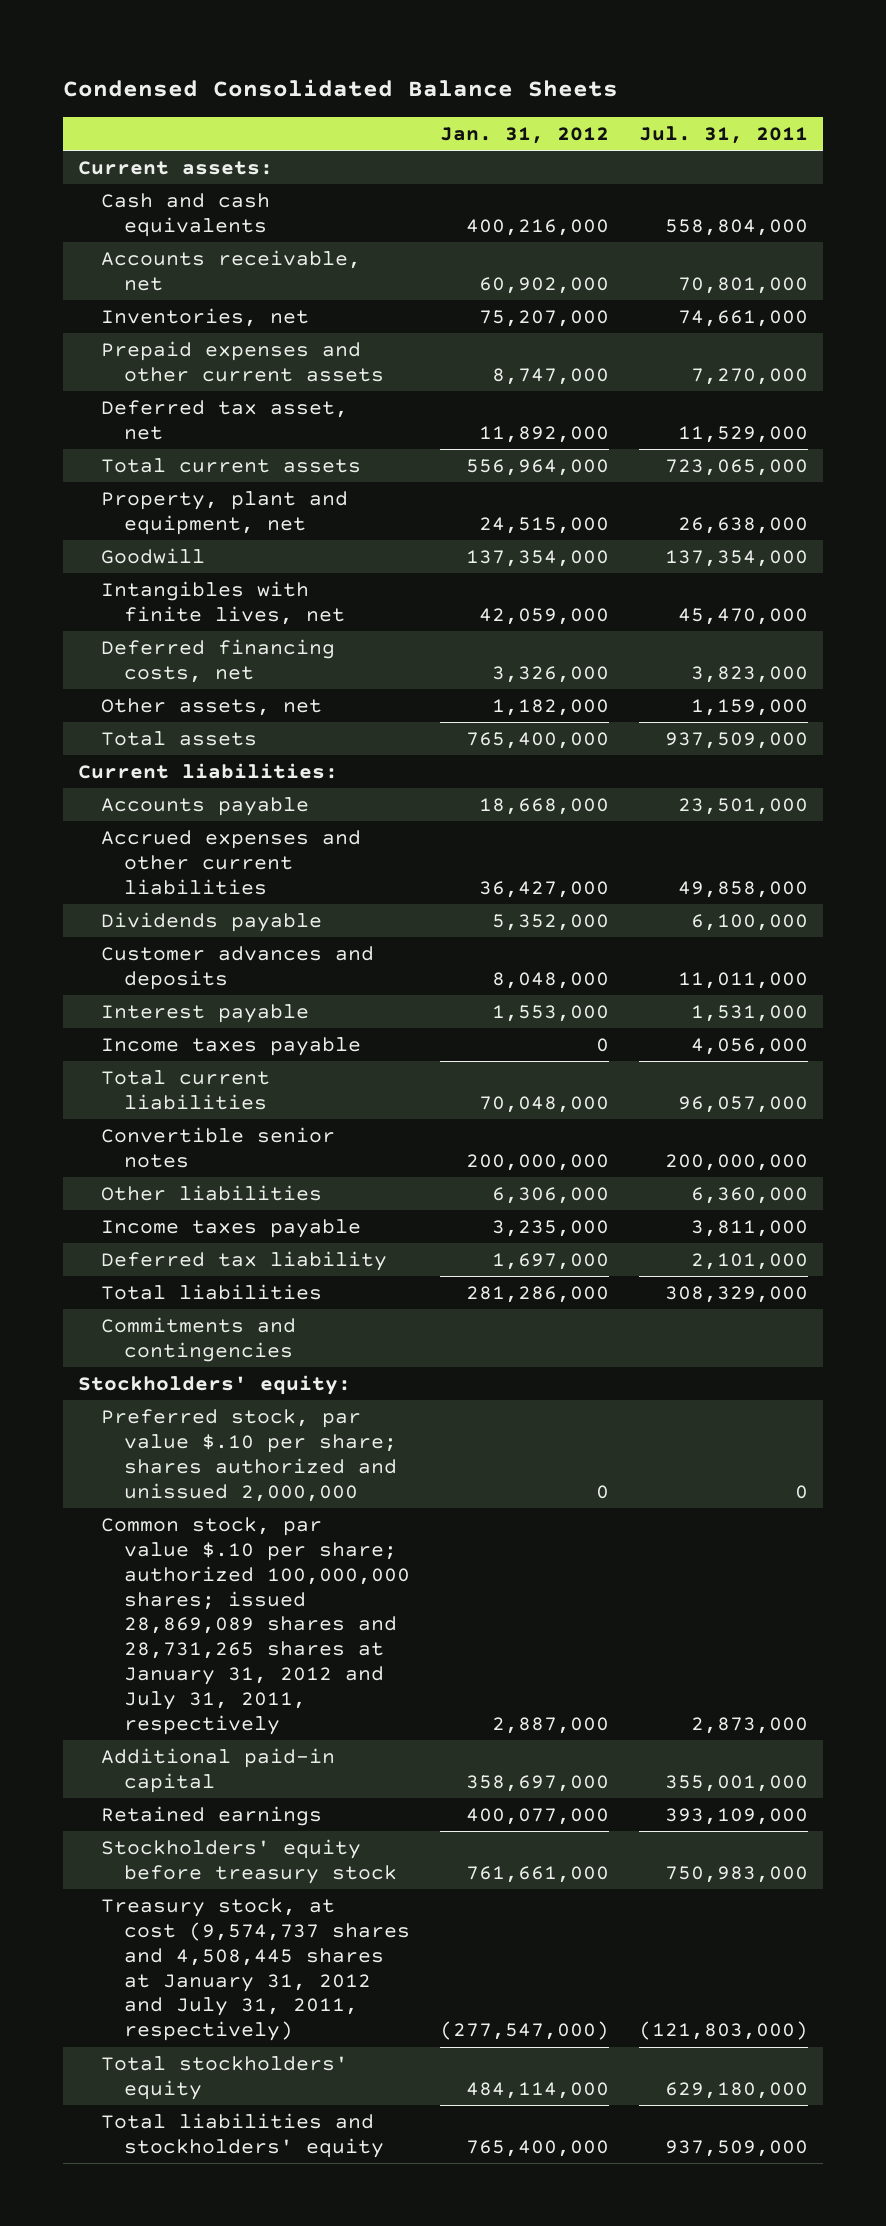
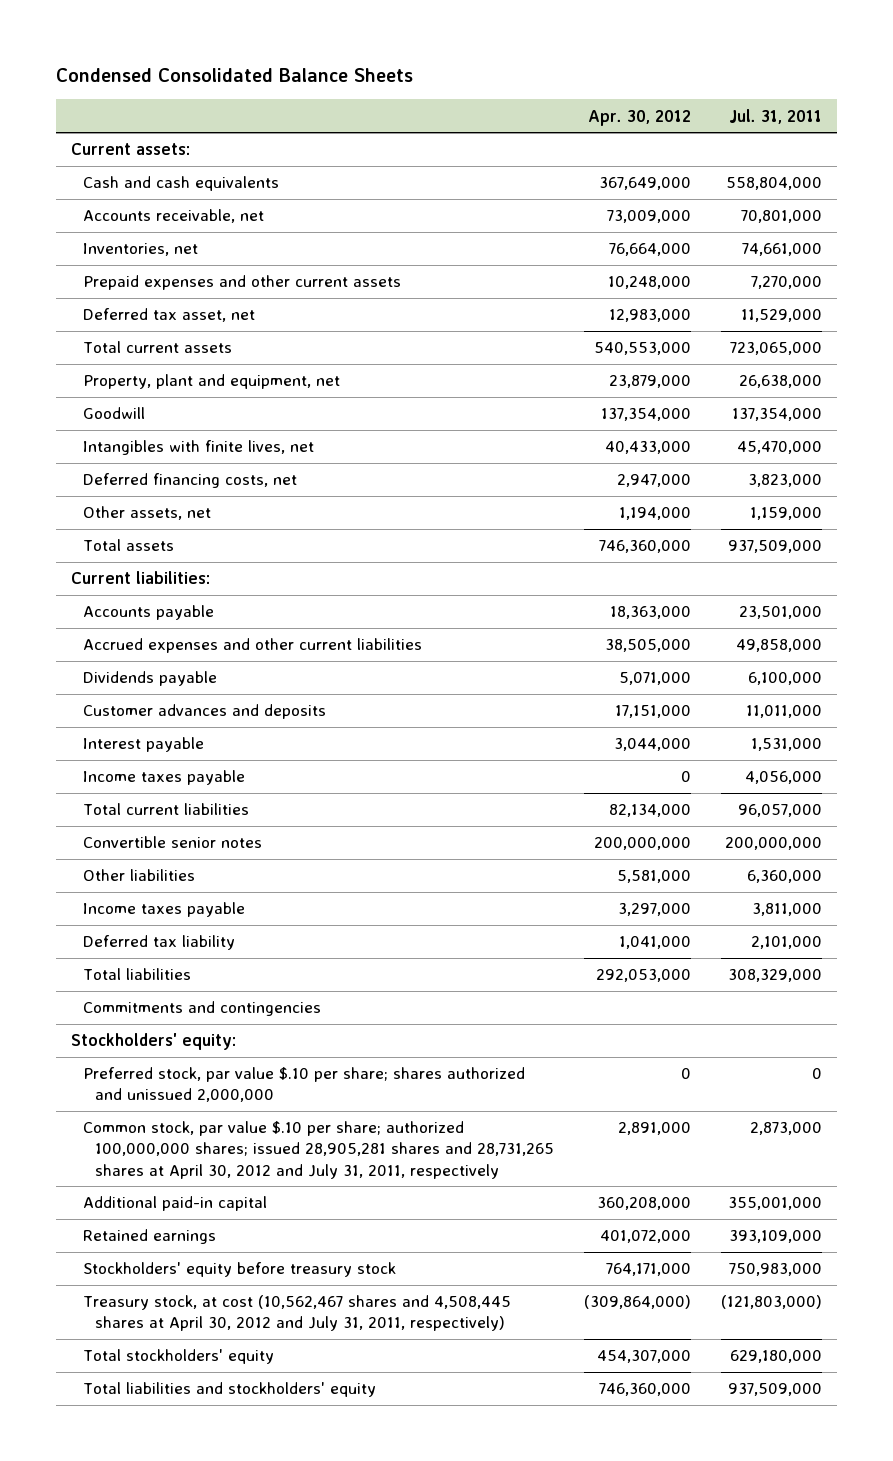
[439,126,609,144] Jan. 31, 2012 -> none
none -> [588,109,692,126] Apr. 30, 2012
[100,1516,410,1736] Common stock, par value $.10 per share; authorized 100,000,000 shares; issued 28,869,089 shares and 28,731,265 shares at January 31, 2012 and July 31, 2011, respectively -> [83,1121,555,1179] Common stock, par value $.10 per share; authorized 100,000,000 shares; issued 28,905,281 shares and 28,731,265 shares at April 30, 2012 and July 31, 2011, respectively
[100,1897,410,2042] Treasury stock, at cost (9,574,737 shares and 4,508,445 shares at January 31, 2012 and July 31, 2011, respectively) -> [83,1295,512,1332] Treasury stock, at cost (10,562,467 shares and 4,508,445 shares at April 30, 2012 and July 31, 2011, respectively)

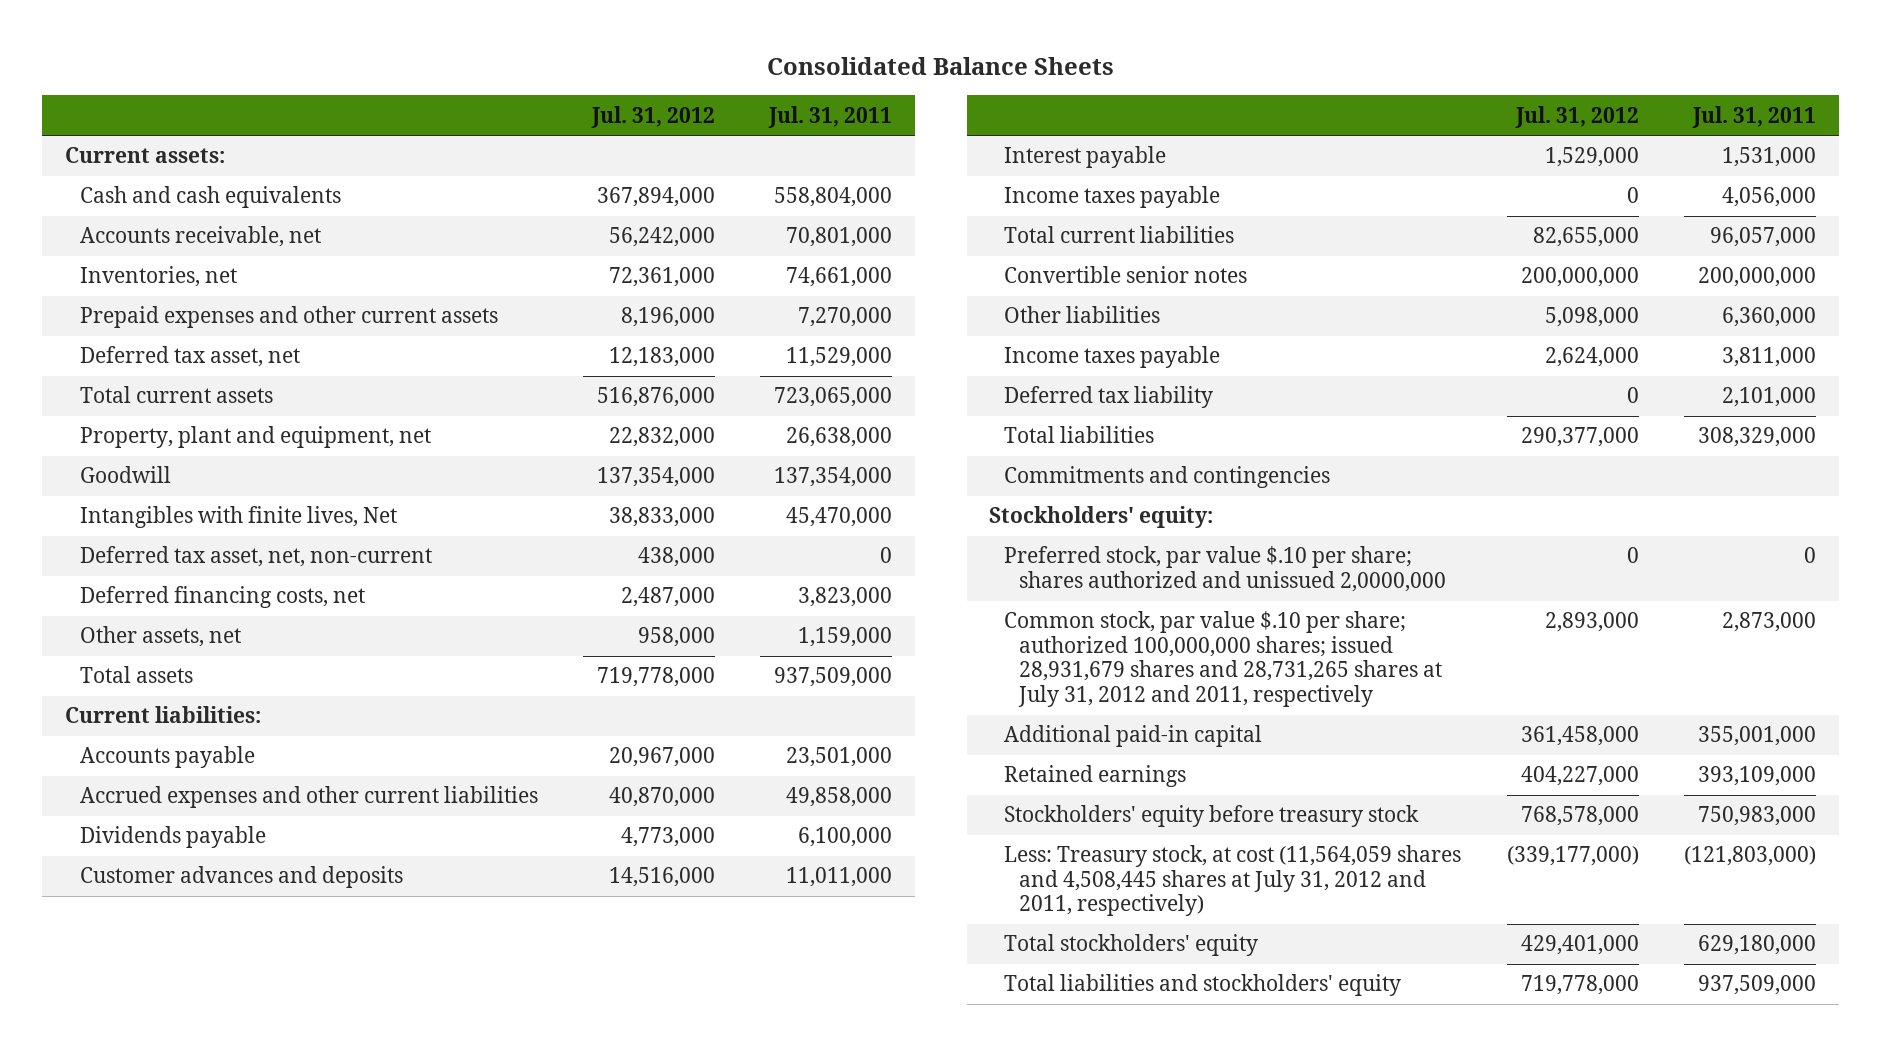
[55,68,413,83] Condensed Consolidated Balance Sheets -> [766,56,1114,75] Consolidated Balance Sheets
[588,109,692,126] Apr. 30, 2012 -> none
none -> [590,105,715,128] Jul. 31, 2012
[83,440,315,456] Intangibles with finite lives, net -> [79,506,397,529] Intangibles with finite lives, Net
none -> [79,546,432,568] Deferred tax asset, net, non-current
[83,1067,526,1103] Preferred stock, par value $.10 per share; shares authorized and unissued 2,000,000 -> [1003,546,1446,592] Preferred stock, par value $.10 per share; shares authorized and unissued 2,0000,000
[83,1121,555,1179] Common stock, par value $.10 per share; authorized 100,000,000 shares; issued 28,905,281 shares and 28,731,265 shares at April 30, 2012 and July 31, 2011, respectively -> [1003,611,1442,707] Common stock, par value $.10 per share; authorized 100,000,000 shares; issued 28,931,679 shares and 28,731,265 shares at July 31, 2012 and 2011, respectively
[83,1295,512,1332] Treasury stock, at cost (10,562,467 shares and 4,508,445 shares at April 30, 2012 and July 31, 2011, respectively) -> [1003,845,1461,917] Less: Treasury stock, at cost (11,564,059 shares and 4,508,445 shares at July 31, 2012 and 2011, respectively)

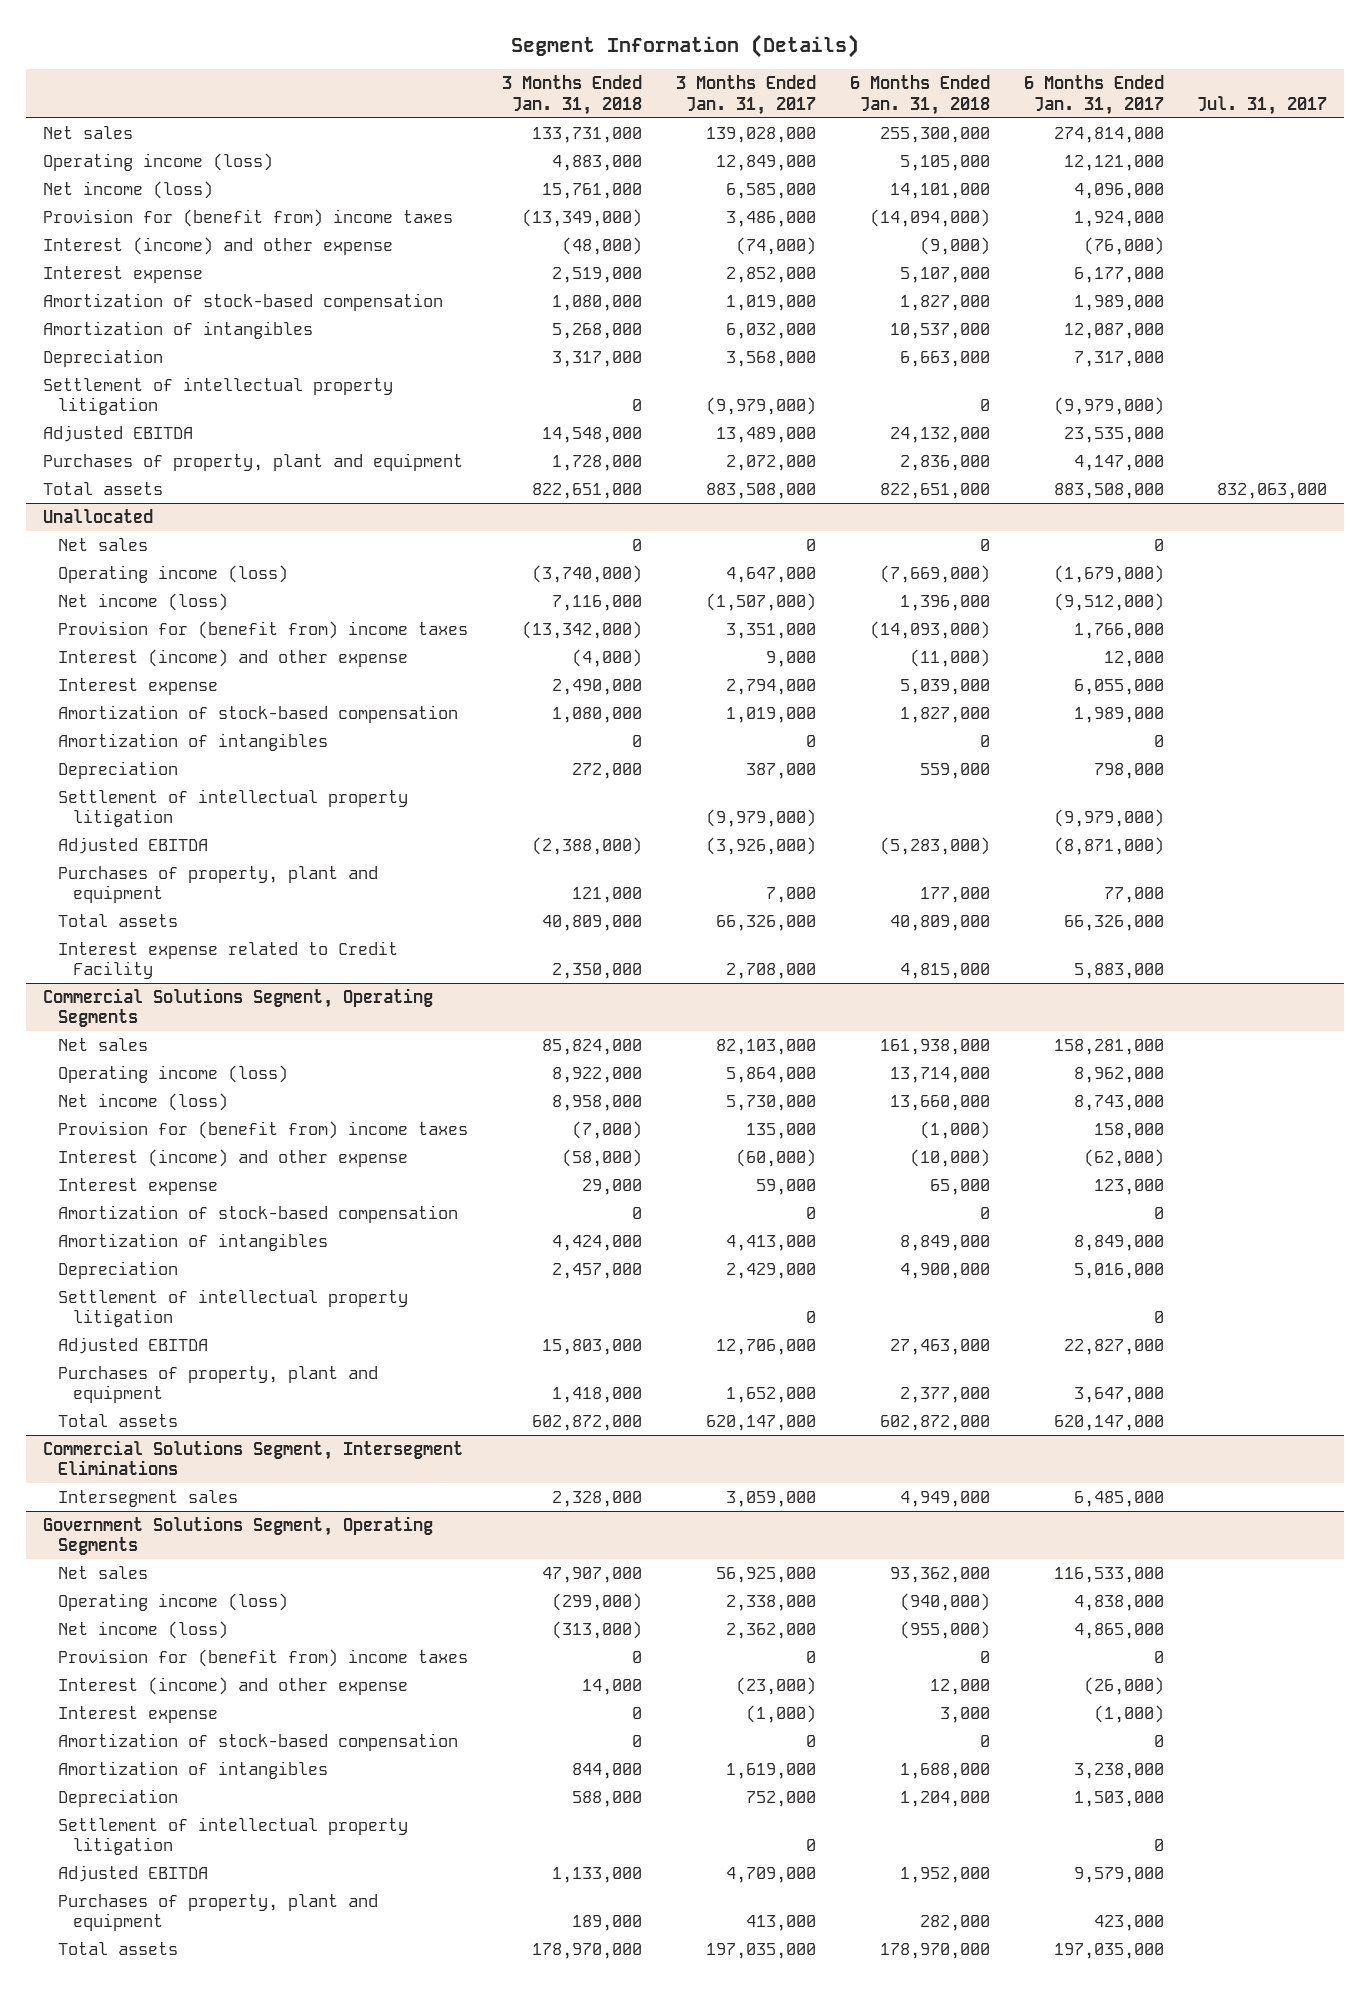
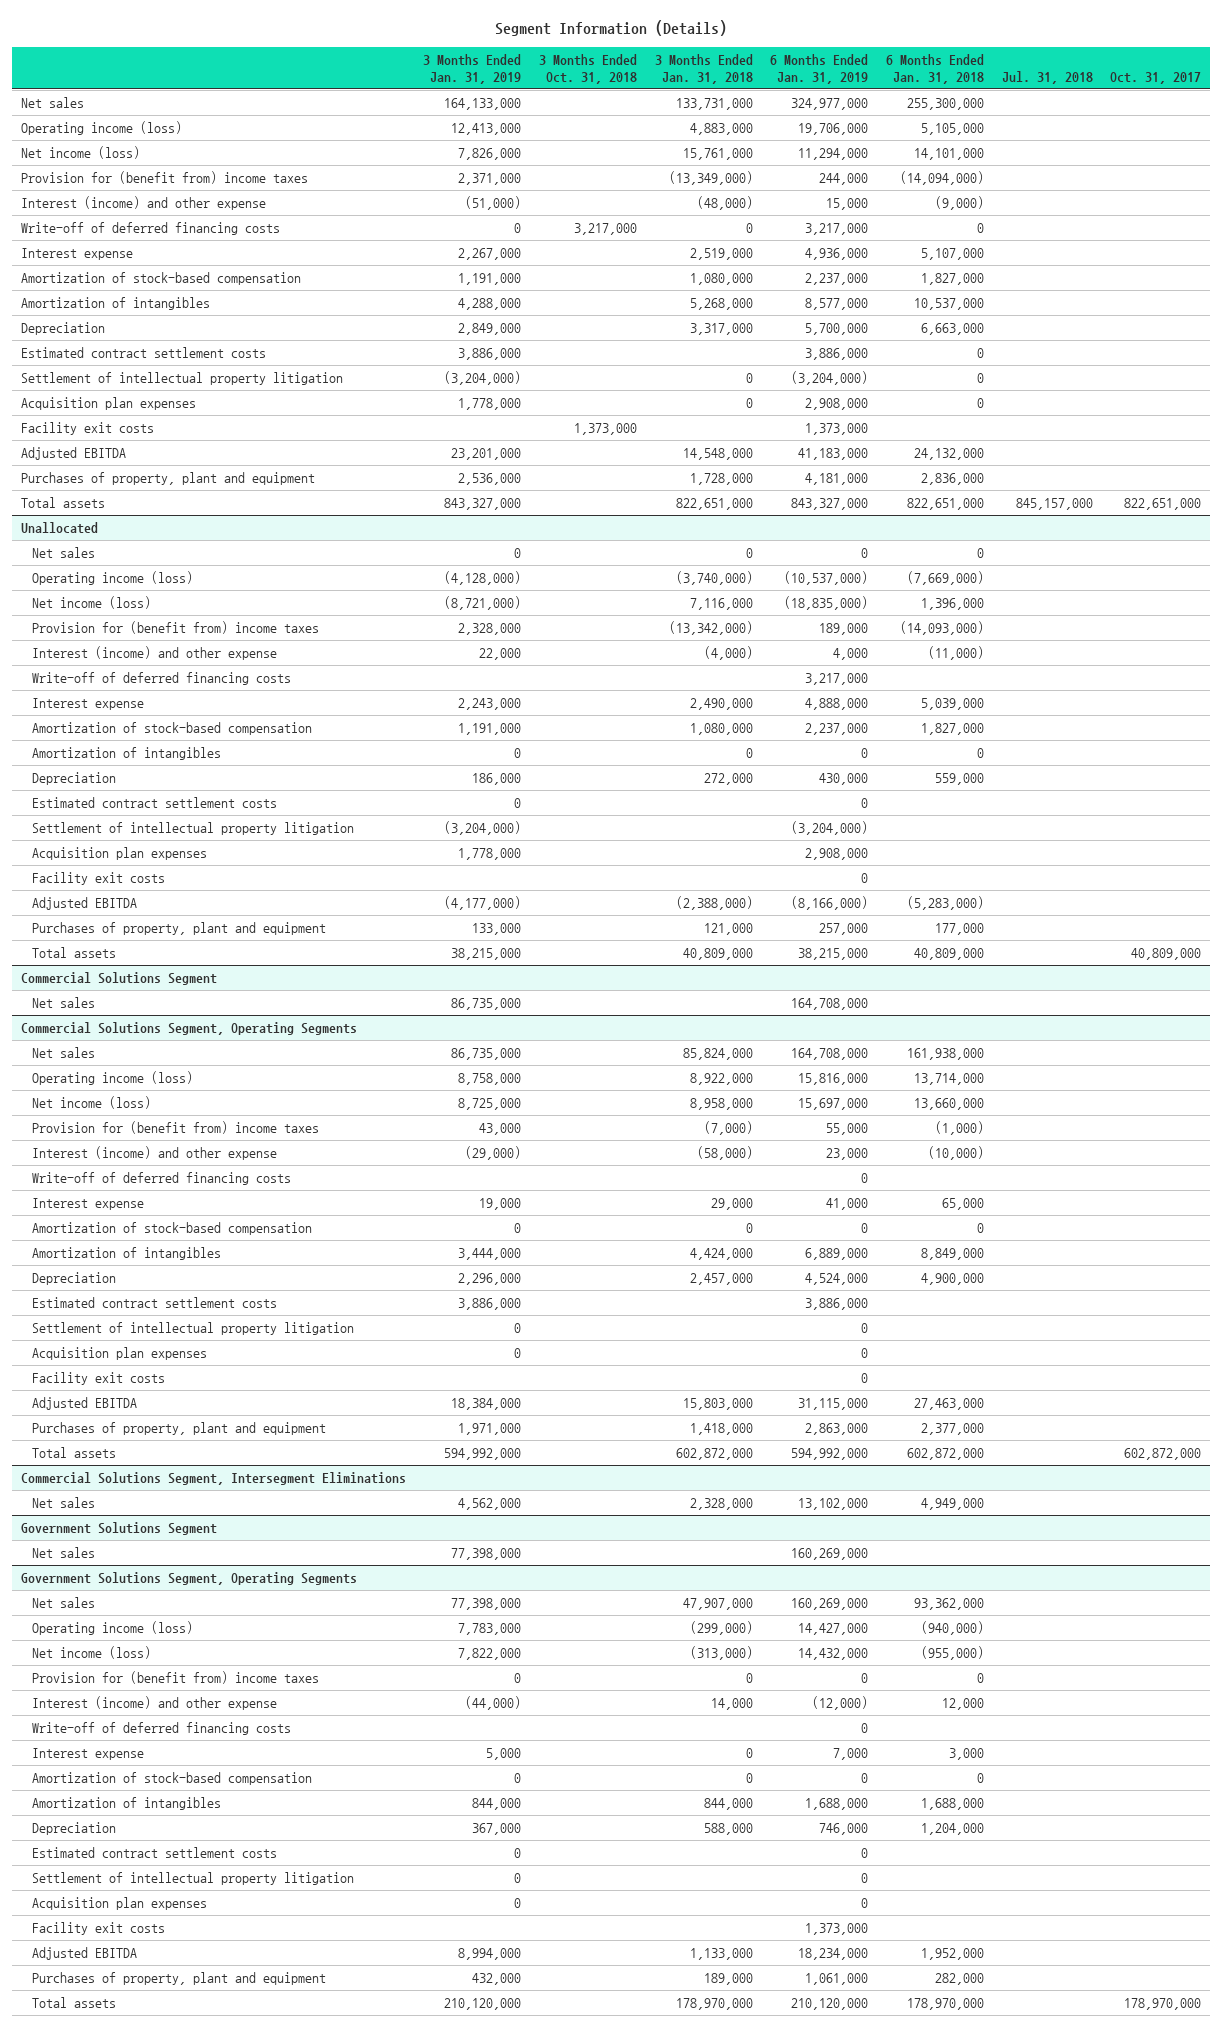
[675,75,816,115] 3 Months Ended Jan. 31, 2017 -> none
[1023,75,1164,115] 6 Months Ended Jan. 31, 2017 -> none
[1197,95,1328,115] Jul. 31, 2017 -> none
none -> [423,54,522,84] 3 Months Ended Jan. 31, 2019
none -> [538,54,637,84] 3 Months Ended Oct. 31, 2018
none -> [770,54,869,84] 6 Months Ended Jan. 31, 2019
none -> [1001,70,1093,84] Jul. 31, 2018
none -> [1110,71,1202,84] Oct. 31, 2017
none -> [20,222,280,236] Write-off of deferred financing costs
none -> [20,347,266,359] Estimated contract settlement costs
none -> [20,397,196,411] Acquisition plan expenses
none -> [20,422,154,436] Facility exit costs
none -> [32,672,292,686] Write-off of deferred financing costs
none -> [32,797,278,809] Estimated contract settlement costs
none -> [32,847,208,861] Acquisition plan expenses
none -> [32,872,166,886] Facility exit costs
[57,940,398,980] Interest expense related to Credit Facility -> none
none -> [20,972,217,986] Commercial Solutions Segment
none -> [32,997,96,1009] Net sales
none -> [32,1172,292,1186] Write-off of deferred financing costs
none -> [32,1297,278,1309] Estimated contract settlement costs
none -> [32,1347,208,1361] Acquisition plan expenses
none -> [32,1372,166,1386] Facility exit costs
[57,1489,238,1507] Intersegment sales -> [32,1497,96,1509] Net sales
none -> [20,1522,217,1536] Government Solutions Segment
none -> [32,1547,96,1559] Net sales
none -> [32,1722,292,1736] Write-off of deferred financing costs
none -> [32,1847,278,1859] Estimated contract settlement costs
none -> [32,1897,208,1911] Acquisition plan expenses
none -> [32,1922,166,1936] Facility exit costs

